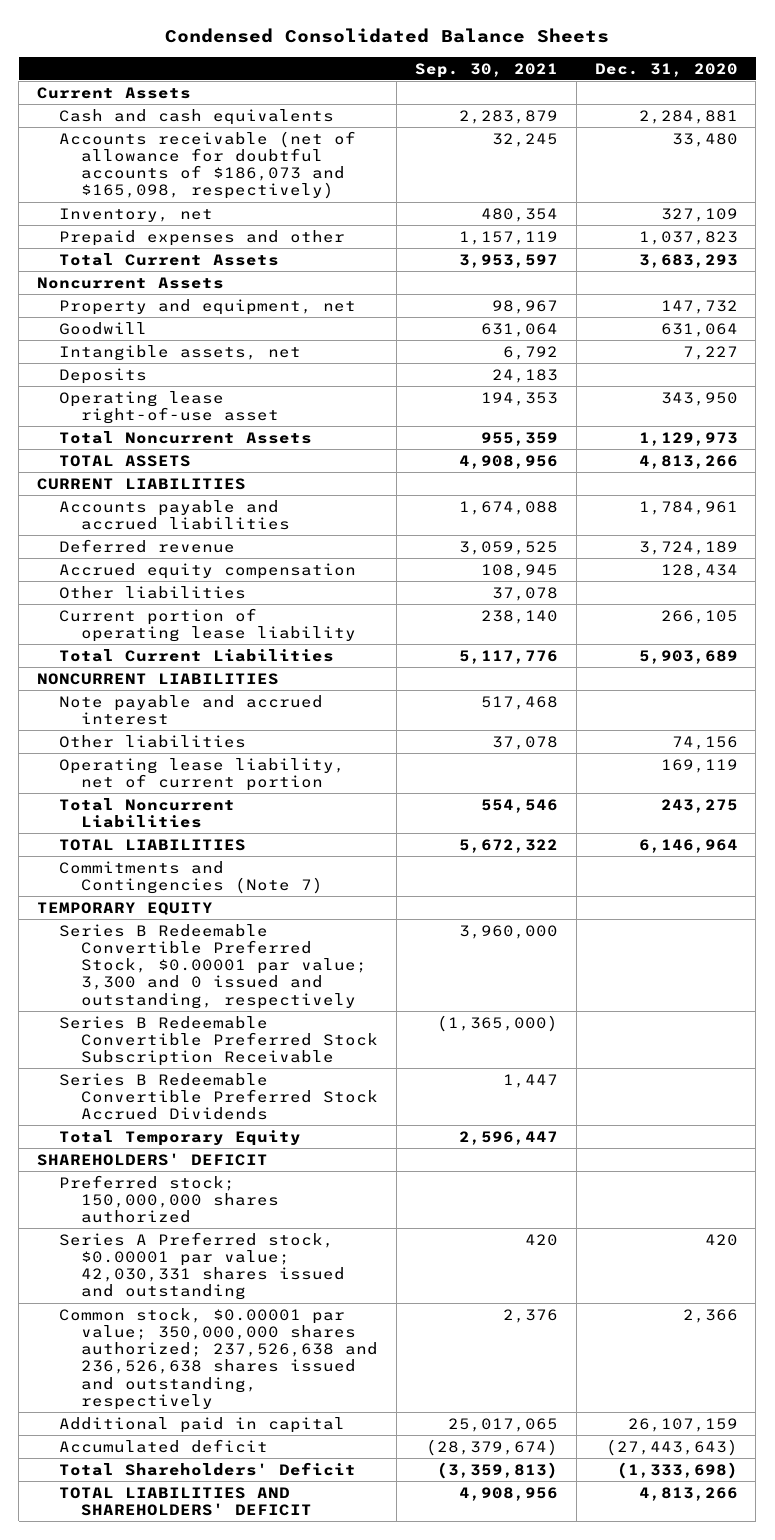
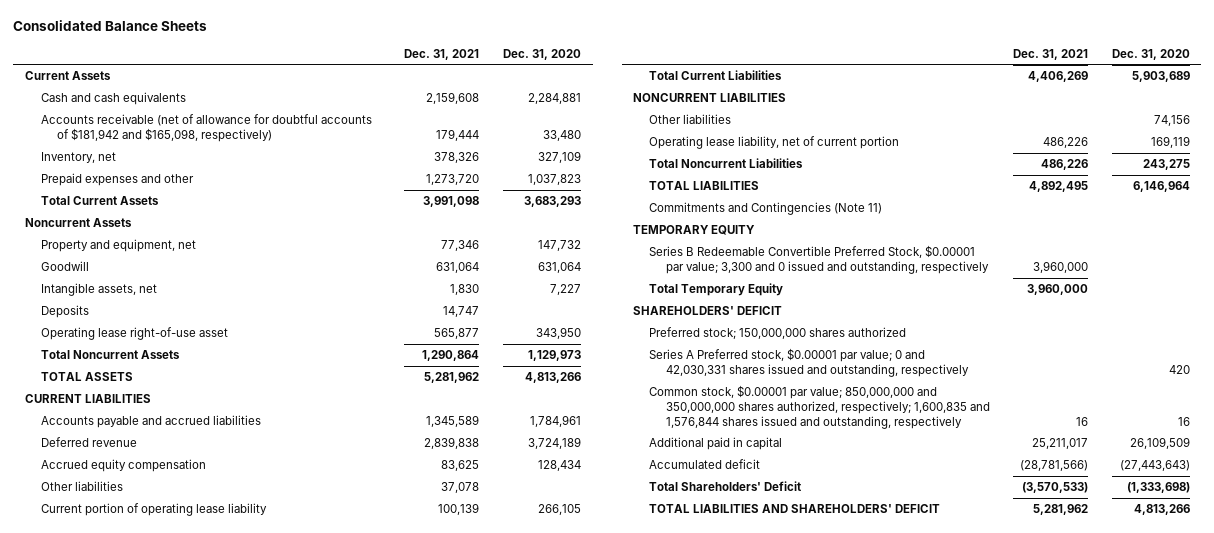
[165,28,610,44] Condensed Consolidated Balance Sheets -> [12,19,207,31] Consolidated Balance Sheets
[414,62,558,78] Sep. 30, 2021 -> none
none -> [404,48,480,60] Dec. 31, 2021
[59,130,357,200] Accounts receivable (net of allowance for doubtful accounts of $186,073 and $165,098, respectively) -> [40,114,372,142] Accounts receivable (net of allowance for doubtful accounts of $181,942 and $165,098, respectively)
[59,694,324,725] Note payable and accrued interest -> none
[59,860,324,894] Commitments and Contingencies (Note 7) -> [649,202,883,216] Commitments and Contingencies (Note 11)
[59,1015,379,1067] Series B Redeemable Convertible Preferred Stock Subscription Receivable -> none
[59,1072,379,1121] Series B Redeemable Convertible Preferred Stock Accrued Dividends -> none
[59,1231,346,1301] Series A Preferred stock, $0.00001 par value; 42,030,331 shares issued and outstanding -> [649,348,969,377] Series A Preferred stock, $0.00001 par value; 0 and 42,030,331 shares issued and outstanding, respectively
[59,1307,379,1411] Common stock, $0.00001 par value; 350,000,000 shares authorized; 237,526,638 and 236,526,638 shares issued and outstanding, respectively -> [649,385,990,429] Common stock, $0.00001 par value; 850,000,000 and 350,000,000 shares authorized, respectively; 1,600,835 and 1,576,844 shares issued and outstanding, respectively
[682,1308,738,1323] 2,366 -> [1177,416,1190,426] 16
[627,1417,738,1432] 26,107,159 -> [1129,437,1190,450] 26,109,509

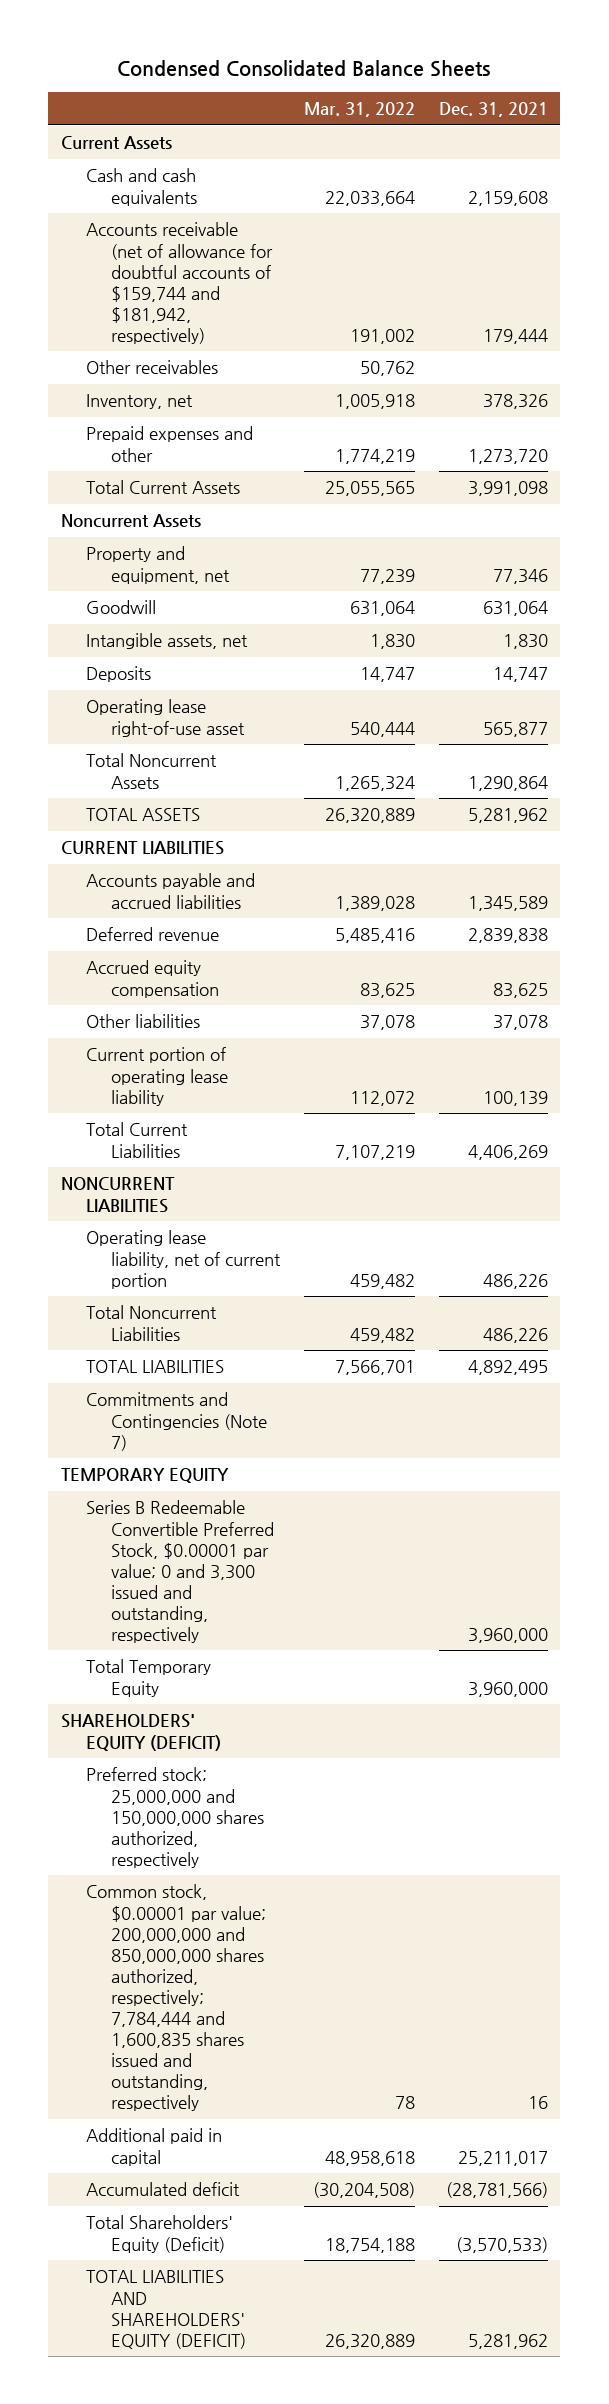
[12,19,207,31] Consolidated Balance Sheets -> [117,59,491,77] Condensed Consolidated Balance Sheets
[502,48,581,60] Dec. 31, 2020 -> none
none -> [303,102,415,118] Mar. 31, 2022
[40,114,372,142] Accounts receivable (net of allowance for doubtful accounts of $181,942 and $165,098, respectively) -> [85,222,273,344] Accounts receivable (net of allowance for doubtful accounts of $159,744 and $181,942, respectively)
none -> [85,360,218,375] Other receivables
[649,114,732,125] Other liabilities -> none
[649,202,883,216] Commitments and Contingencies (Note 11) -> [85,1392,267,1451] Commitments and Contingencies (Note 7)
[649,245,989,274] Series B Redeemable Convertible Preferred Stock, $0.00001 par value; 3,300 and 0 issued and outstanding, respectively -> [85,1500,274,1643] Series B Redeemable Convertible Preferred Stock, $0.00001 par value; 0 and 3,300 issued and outstanding, respectively
[649,348,969,377] Series A Preferred stock, $0.00001 par value; 0 and 42,030,331 shares issued and outstanding, respectively -> none
[633,306,783,316] SHAREHOLDERS' DEFICIT -> [60,1714,221,1751] SHAREHOLDERS' EQUITY (DEFICIT)
[649,327,907,341] Preferred stock; 150,000,000 shares authorized -> [85,1767,264,1868] Preferred stock; 25,000,000 and 150,000,000 shares authorized, respectively
[649,385,990,429] Common stock, $0.00001 par value; 850,000,000 and 350,000,000 shares authorized, respectively; 1,600,835 and 1,576,844 shares issued and outstanding, respectively -> [85,1884,266,2112] Common stock, $0.00001 par value; 200,000,000 and 850,000,000 shares authorized, respectively; 7,784,444 and 1,600,835 shares issued and outstanding, respectively
[649,481,802,492] Total Shareholders' Deficit -> [85,2215,233,2253] Total Shareholders' Equity (Deficit)
[649,504,941,514] TOTAL LIABILITIES AND SHAREHOLDERS' DEFICIT -> [85,2270,246,2349] TOTAL LIABILITIES AND SHAREHOLDERS' EQUITY (DEFICIT)

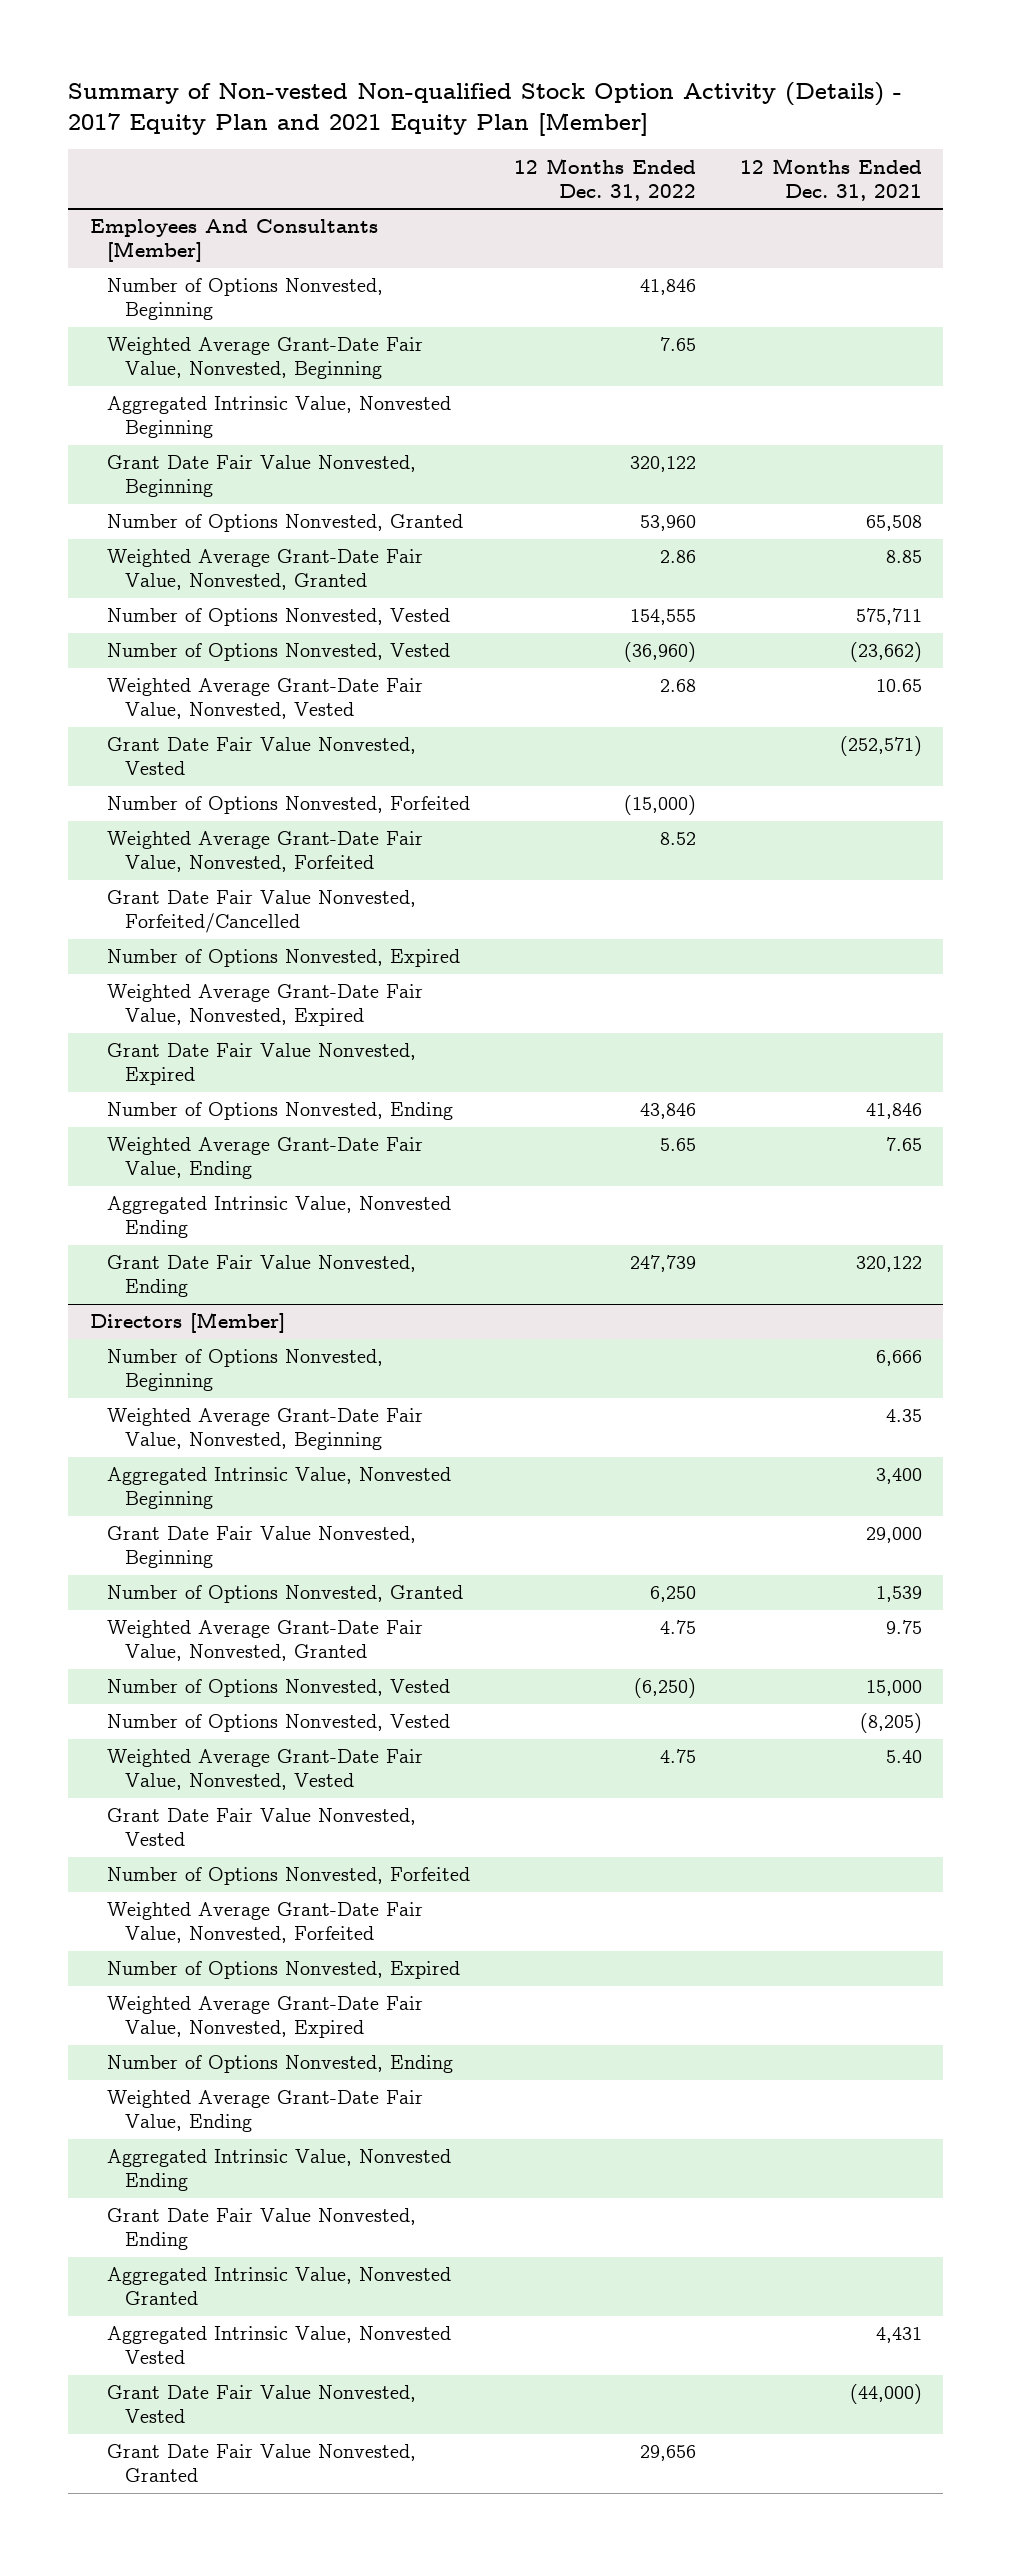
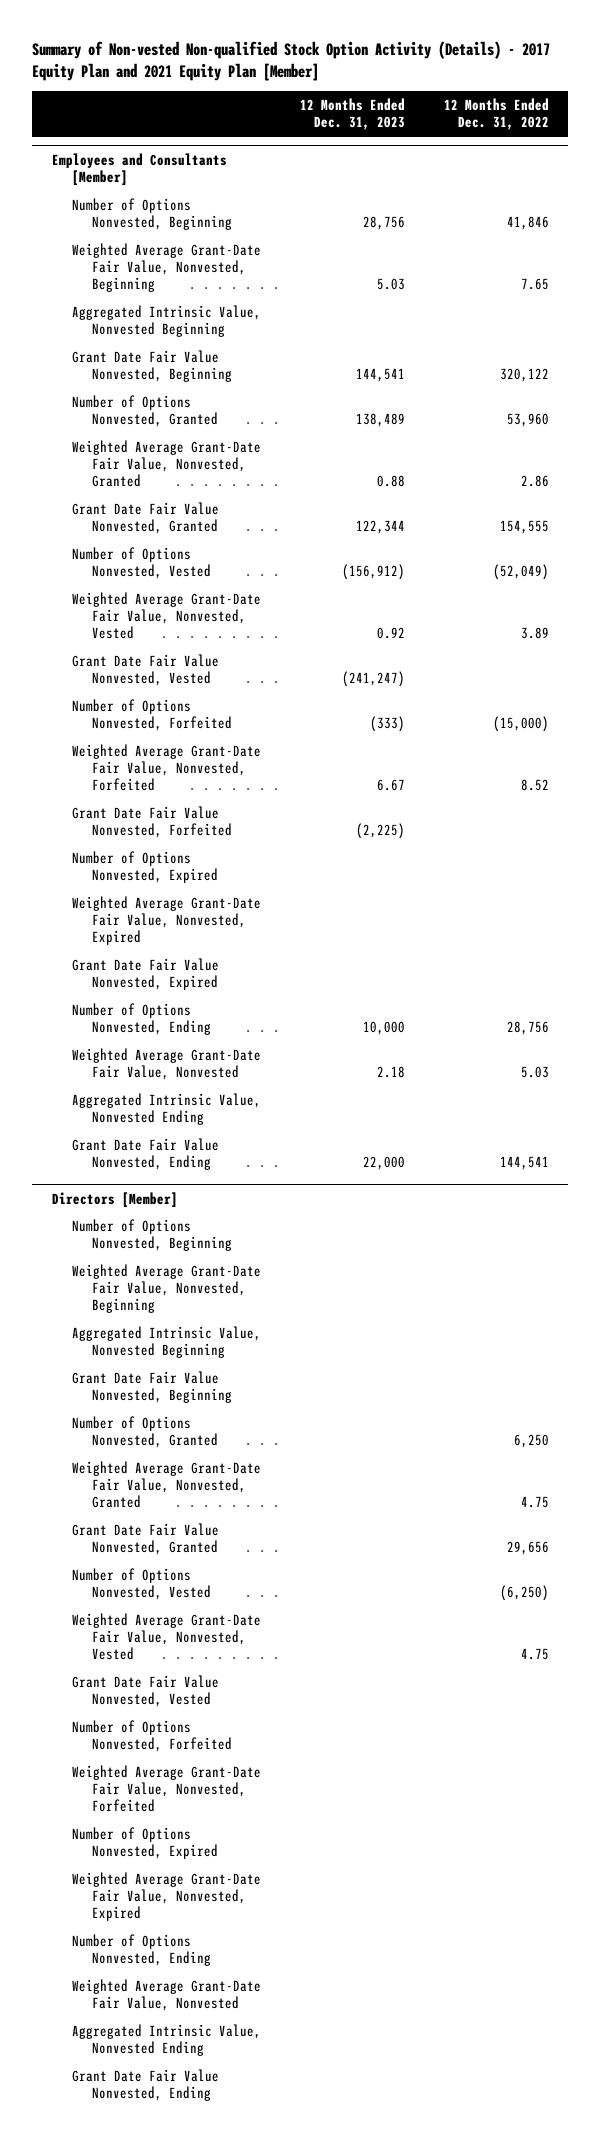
[739,157,922,201] 12 Months Ended Dec. 31, 2021 -> none
none -> [299,98,405,131] 12 Months Ended Dec. 31, 2023
[89,219,378,263] Employees And Consultants [Member] -> [51,152,227,186] Employees and Consultants [Member]
[107,643,451,662] Number of Options Nonvested, Vested -> none
none -> [71,501,219,535] Grant Date Fair Value Nonvested, Granted
[629,609,696,626] 154,555 -> [492,564,549,581] (52,049)
[659,679,696,693] 2.68 -> [520,627,549,640] 3.89
[107,890,417,934] Grant Date Fair Value Nonvested, Forfeited/Cancelled -> [71,805,233,839] Grant Date Fair Value Nonvested, Forfeited
[639,1103,696,1120] 43,846 -> [506,1021,549,1036] 28,756
[107,1137,424,1180] Weighted Average Grant-Date Fair Value, Ending -> [71,1047,261,1081] Weighted Average Grant-Date Fair Value, Nonvested
[659,1138,696,1152] 5.65 -> [520,1066,549,1079] 5.03
[629,1255,696,1273] 247,739 -> [499,1156,549,1171] 144,541
[107,2444,417,2483] Grant Date Fair Value Nonvested, Granted -> [71,1522,219,1556] Grant Date Fair Value Nonvested, Granted
[107,1714,451,1733] Number of Options Nonvested, Vested -> none
[107,2090,424,2133] Weighted Average Grant-Date Fair Value, Ending -> [71,1978,261,2012] Weighted Average Grant-Date Fair Value, Nonvested
[107,2267,452,2306] Aggregated Intrinsic Value, Nonvested Granted -> none
[107,2326,452,2365] Aggregated Intrinsic Value, Nonvested Vested -> none
[107,2385,417,2424] Grant Date Fair Value Nonvested, Vested -> none

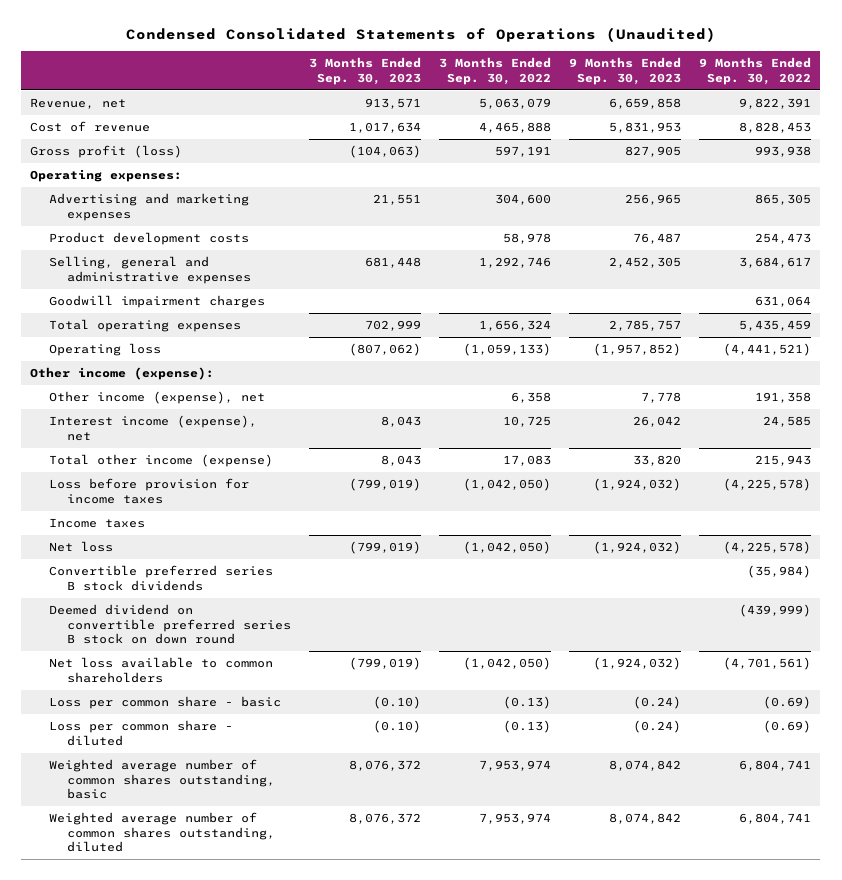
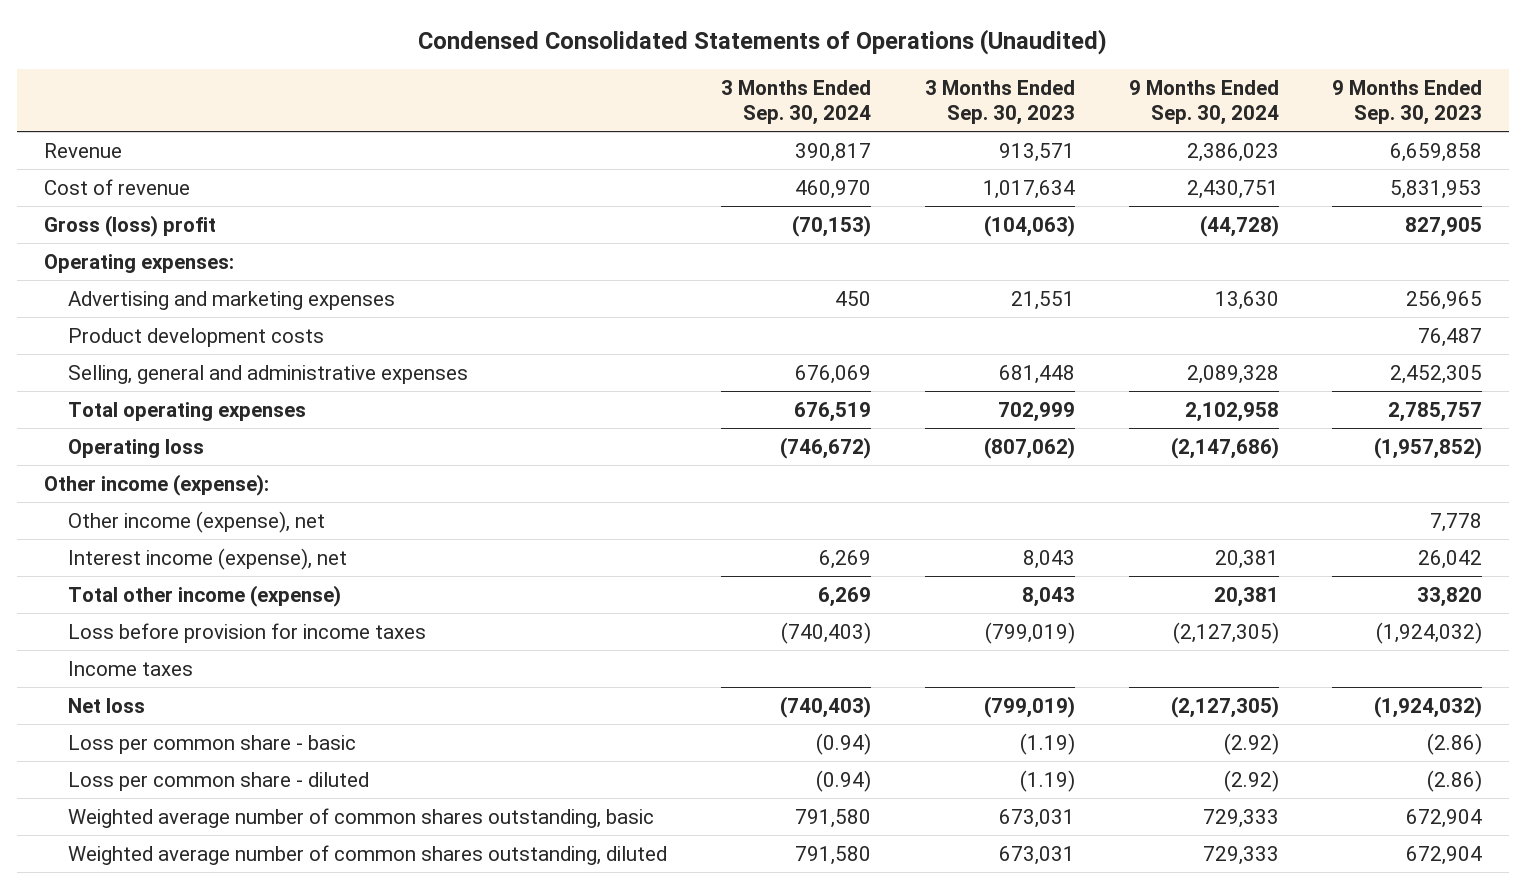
[438,57,551,85] 3 Months Ended Sep. 30, 2022 -> none
[699,57,812,85] 9 Months Ended Sep. 30, 2022 -> none
none -> [721,80,872,125] 3 Months Ended Sep. 30, 2024
none -> [1128,80,1279,125] 9 Months Ended Sep. 30, 2024
[30,98,127,110] Revenue, net -> [44,142,123,158] Revenue
[30,145,183,159] Gross profit (loss) -> [44,214,217,237] Gross (loss) profit
[48,295,265,309] Goodwill impairment charges -> none
[48,565,273,591] Convertible preferred series B stock dividends -> none
[48,604,291,645] Deemed dividend on convertible preferred series B stock on down round -> none
[48,657,273,683] Net loss available to common shareholders -> none
[372,696,421,710] (0.10) -> [1019,732,1075,755] (1.19)
[632,696,681,710] (0.24) -> [1427,732,1483,755] (2.86)
[372,720,421,734] (0.10) -> [1019,769,1075,792] (1.19)
[632,720,681,734] (0.24) -> [1427,769,1483,792] (2.86)
[348,760,421,772] 8,076,372 -> [998,808,1075,828] 673,031
[608,760,681,772] 8,074,842 -> [1406,808,1483,828] 672,904
[348,813,421,825] 8,076,372 -> [998,845,1075,865] 673,031
[608,813,681,825] 8,074,842 -> [1406,845,1483,865] 672,904

